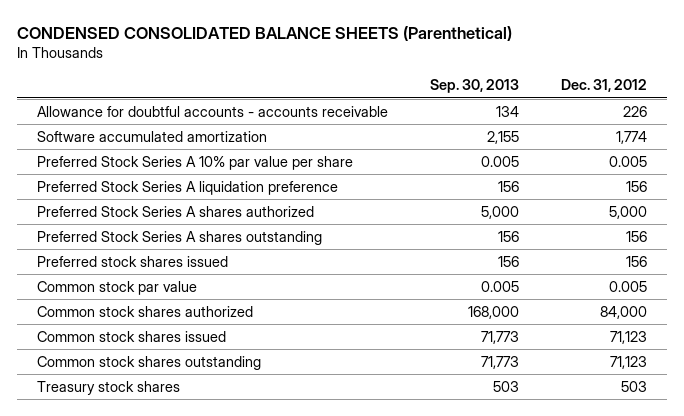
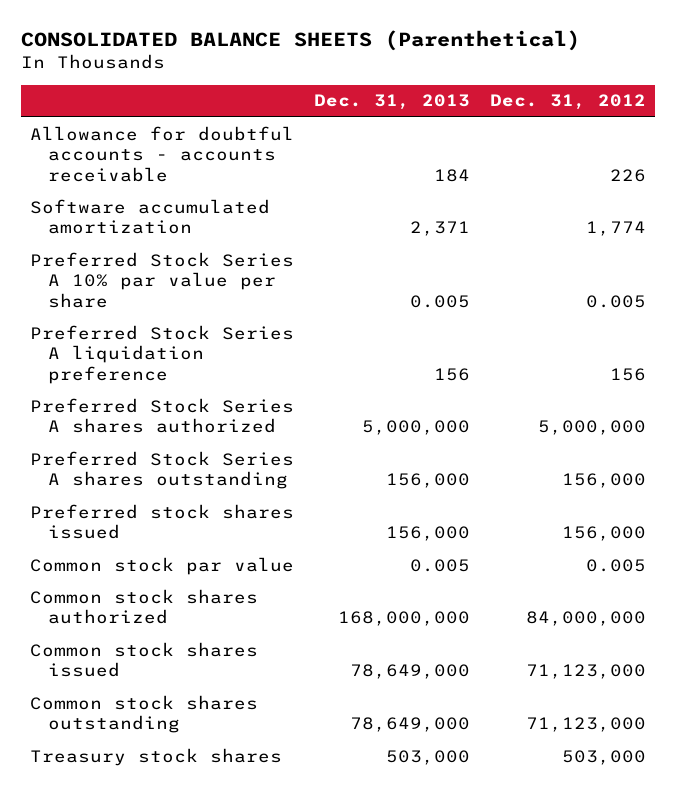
[16,25,512,41] CONDENSED CONSOLIDATED BALANCE SHEETS (Parenthetical) -> [20,30,580,52] CONSOLIDATED BALANCE SHEETS (Parenthetical)
[430,79,520,94] Sep. 30, 2013 -> none
none -> [313,94,470,111] Dec. 31, 2013
[608,205,647,219] 5,000 -> [537,420,646,436] 5,000,000
[625,230,647,242] 156 -> [561,473,646,489] 156,000
[625,255,647,267] 156 -> [561,526,646,542] 156,000
[599,305,647,319] 84,000 -> [525,611,646,627] 84,000,000
[609,330,647,344] 71,123 -> [525,664,646,680] 71,123,000
[609,355,647,369] 71,123 -> [525,717,646,733] 71,123,000
[620,380,647,392] 503 -> [561,749,646,765] 503,000

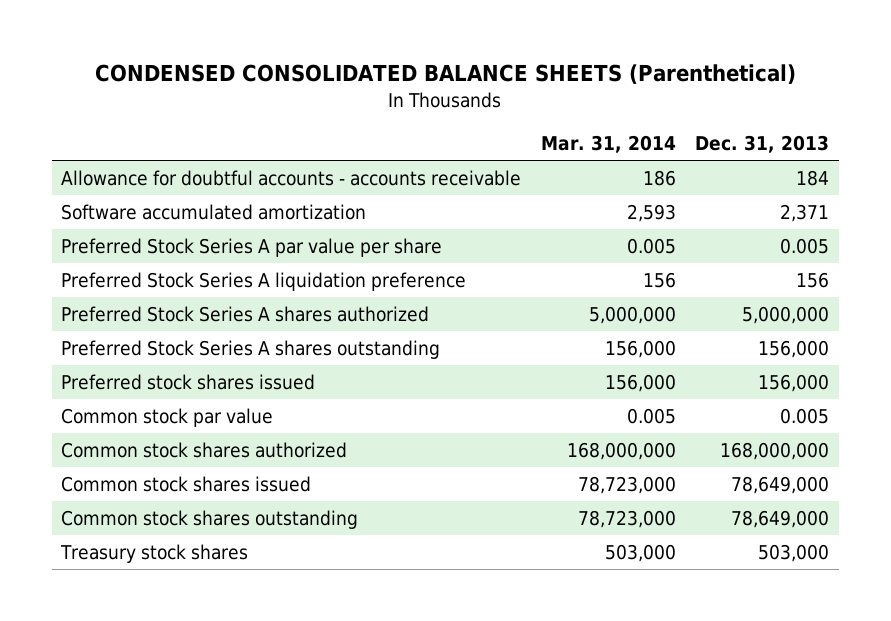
[20,30,580,52] CONSOLIDATED BALANCE SHEETS (Parenthetical) -> [95,64,797,85] CONDENSED CONSOLIDATED BALANCE SHEETS (Parenthetical)
[489,94,646,111] Dec. 31, 2012 -> none
none -> [540,135,676,154] Mar. 31, 2014
[30,251,295,308] Preferred Stock Series A 10% par value per share -> [61,237,443,257] Preferred Stock Series A par value per share

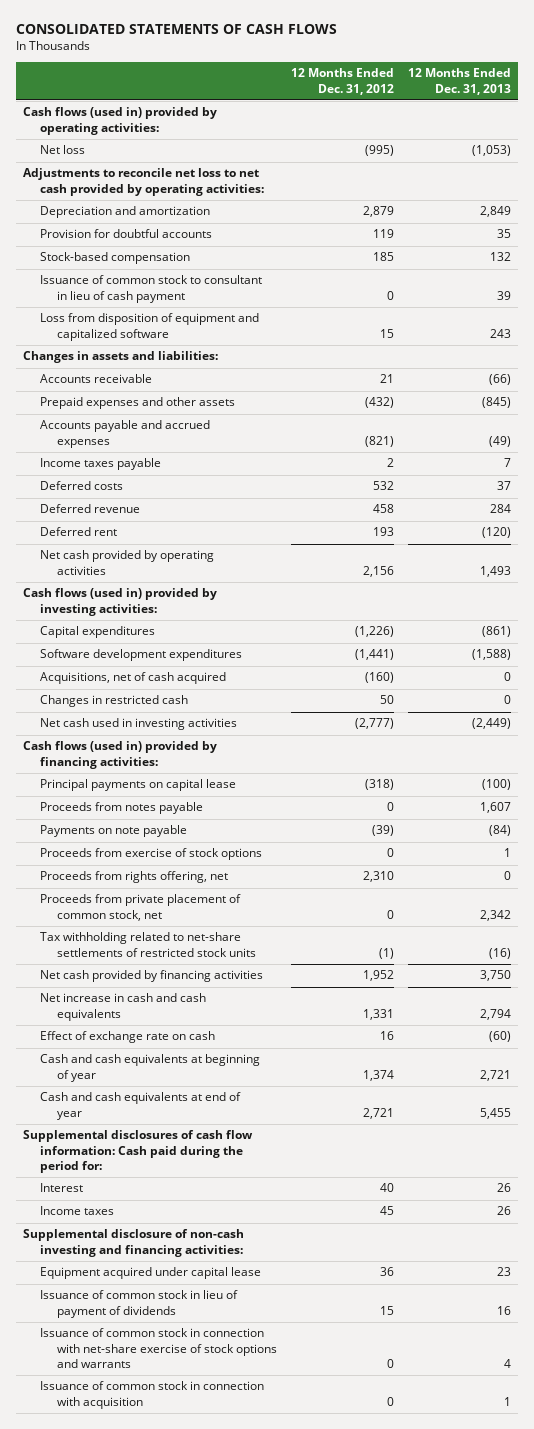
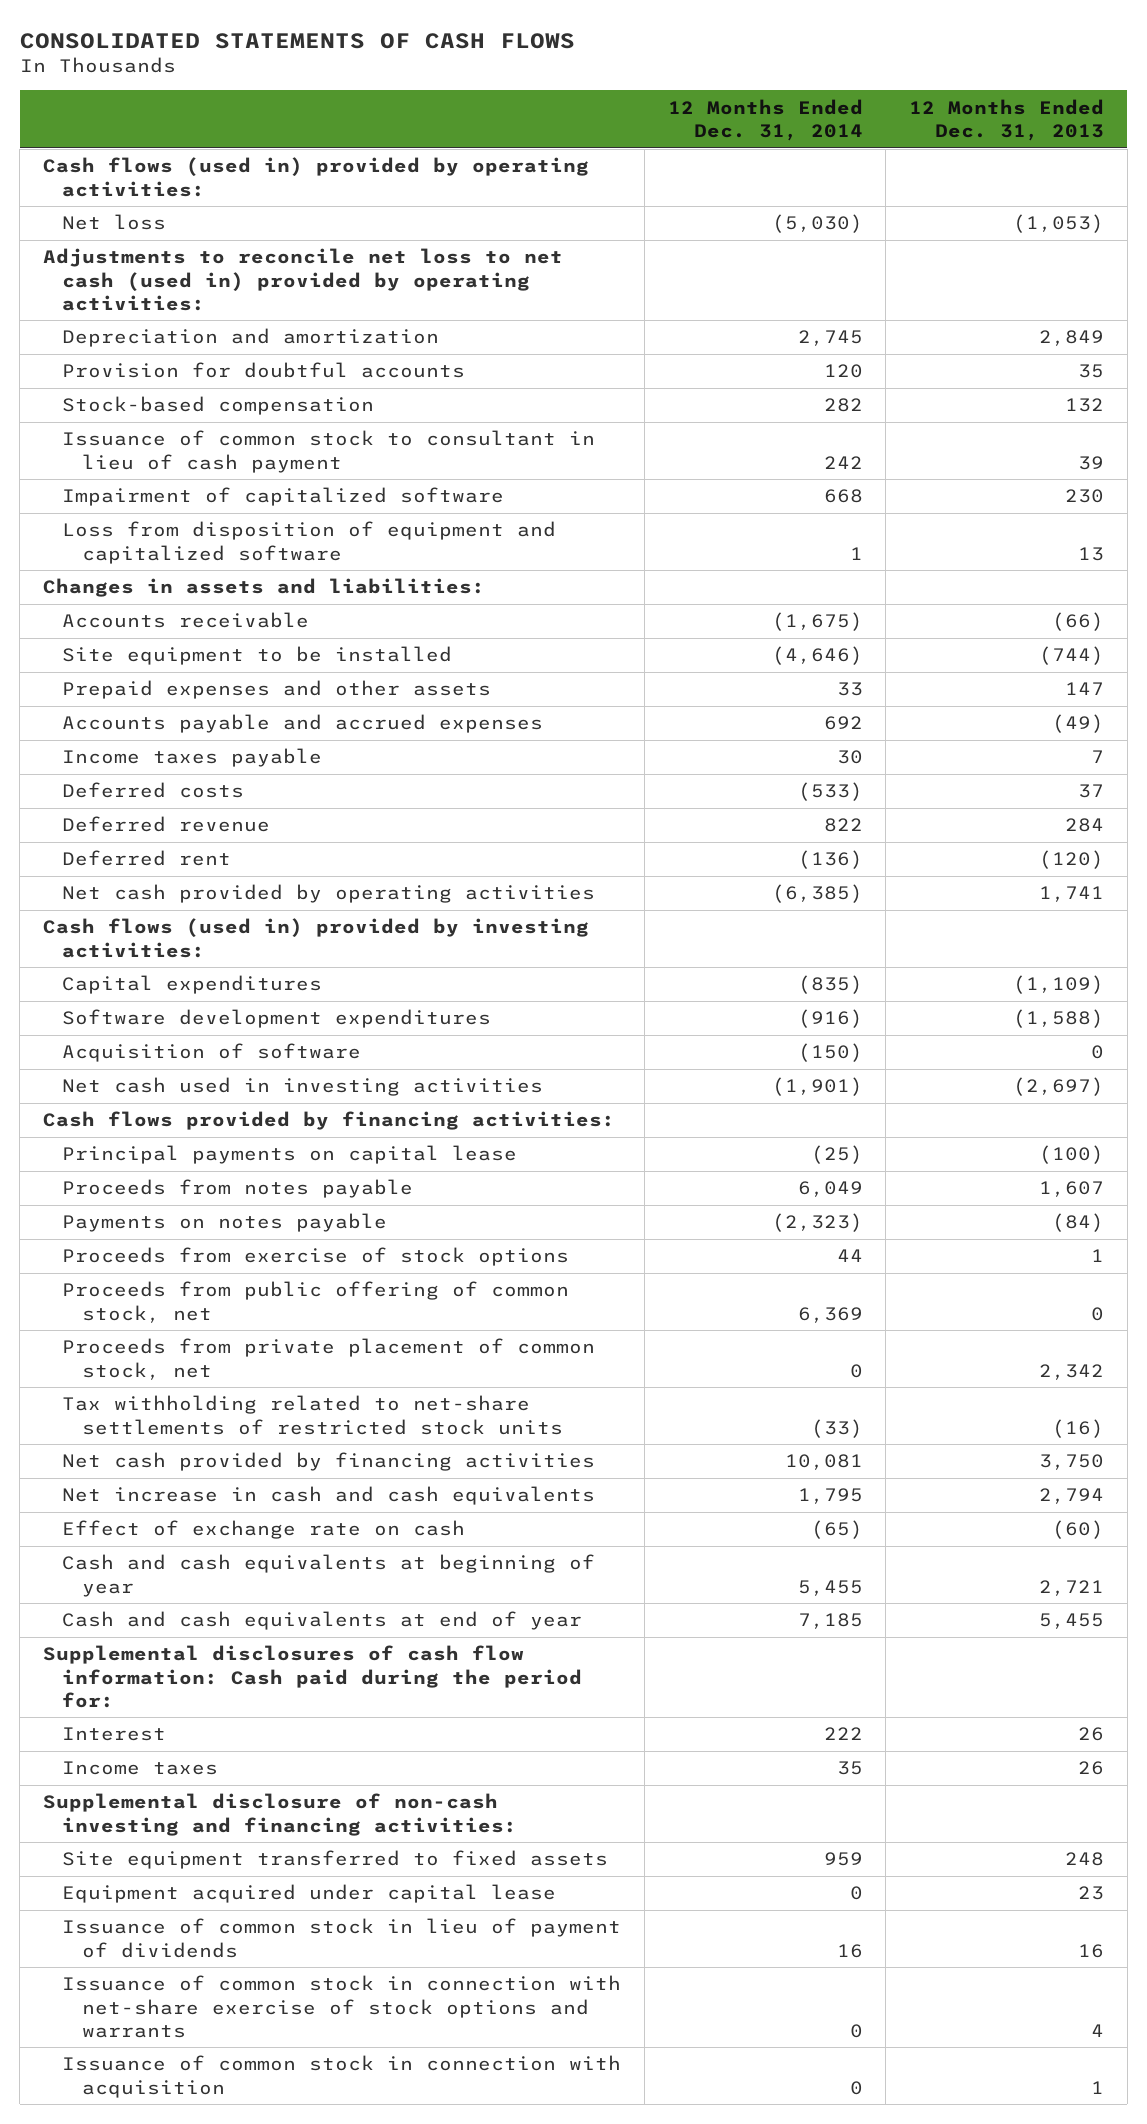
[291,68,395,95] 12 Months Ended Dec. 31, 2012 -> none
none -> [667,98,863,141] 12 Months Ended Dec. 31, 2014
[22,168,265,196] Adjustments to reconcile net loss to net cash provided by operating activities: -> [42,248,563,311] Adjustments to reconcile net loss to net cash (used in) provided by operating activities:
none -> [62,487,505,507] Impairment of capitalized software
[489,328,511,338] 243 -> [1078,546,1105,561] 13
none -> [62,646,453,666] Site equipment to be installed
[481,397,511,409] (845) -> [1065,682,1105,696] 147
[479,565,511,577] 1,493 -> [1039,886,1105,903] 1,741
[481,626,511,638] (861) -> [1013,975,1105,995] (1,109)
[40,672,227,685] Acquisitions, net of cash acquired -> none
[40,695,189,708] Changes in restricted cash -> none
none -> [62,1043,362,1063] Acquisition of software
[471,718,511,730] (2,449) -> [1013,1077,1105,1097] (2,697)
[22,741,217,769] Cash flows (used in) provided by financing activities: -> [42,1111,615,1131] Cash flows provided by financing activities:
[40,825,188,838] Payments on note payable -> [62,1213,388,1233] Payments on notes payable
[40,871,229,884] Proceeds from rights offering, net -> none
none -> [62,1281,570,1323] Proceeds from public offering of common stock, net
none -> [62,1850,609,1870] Site equipment transferred to fixed assets

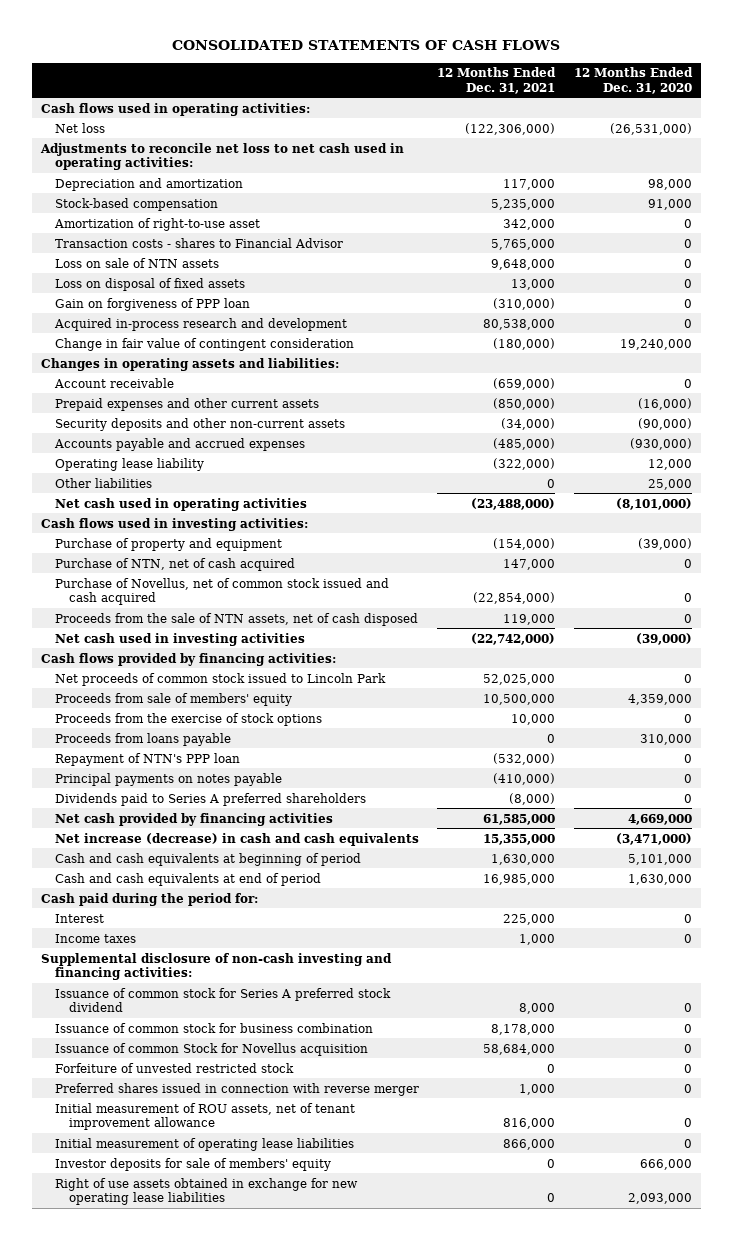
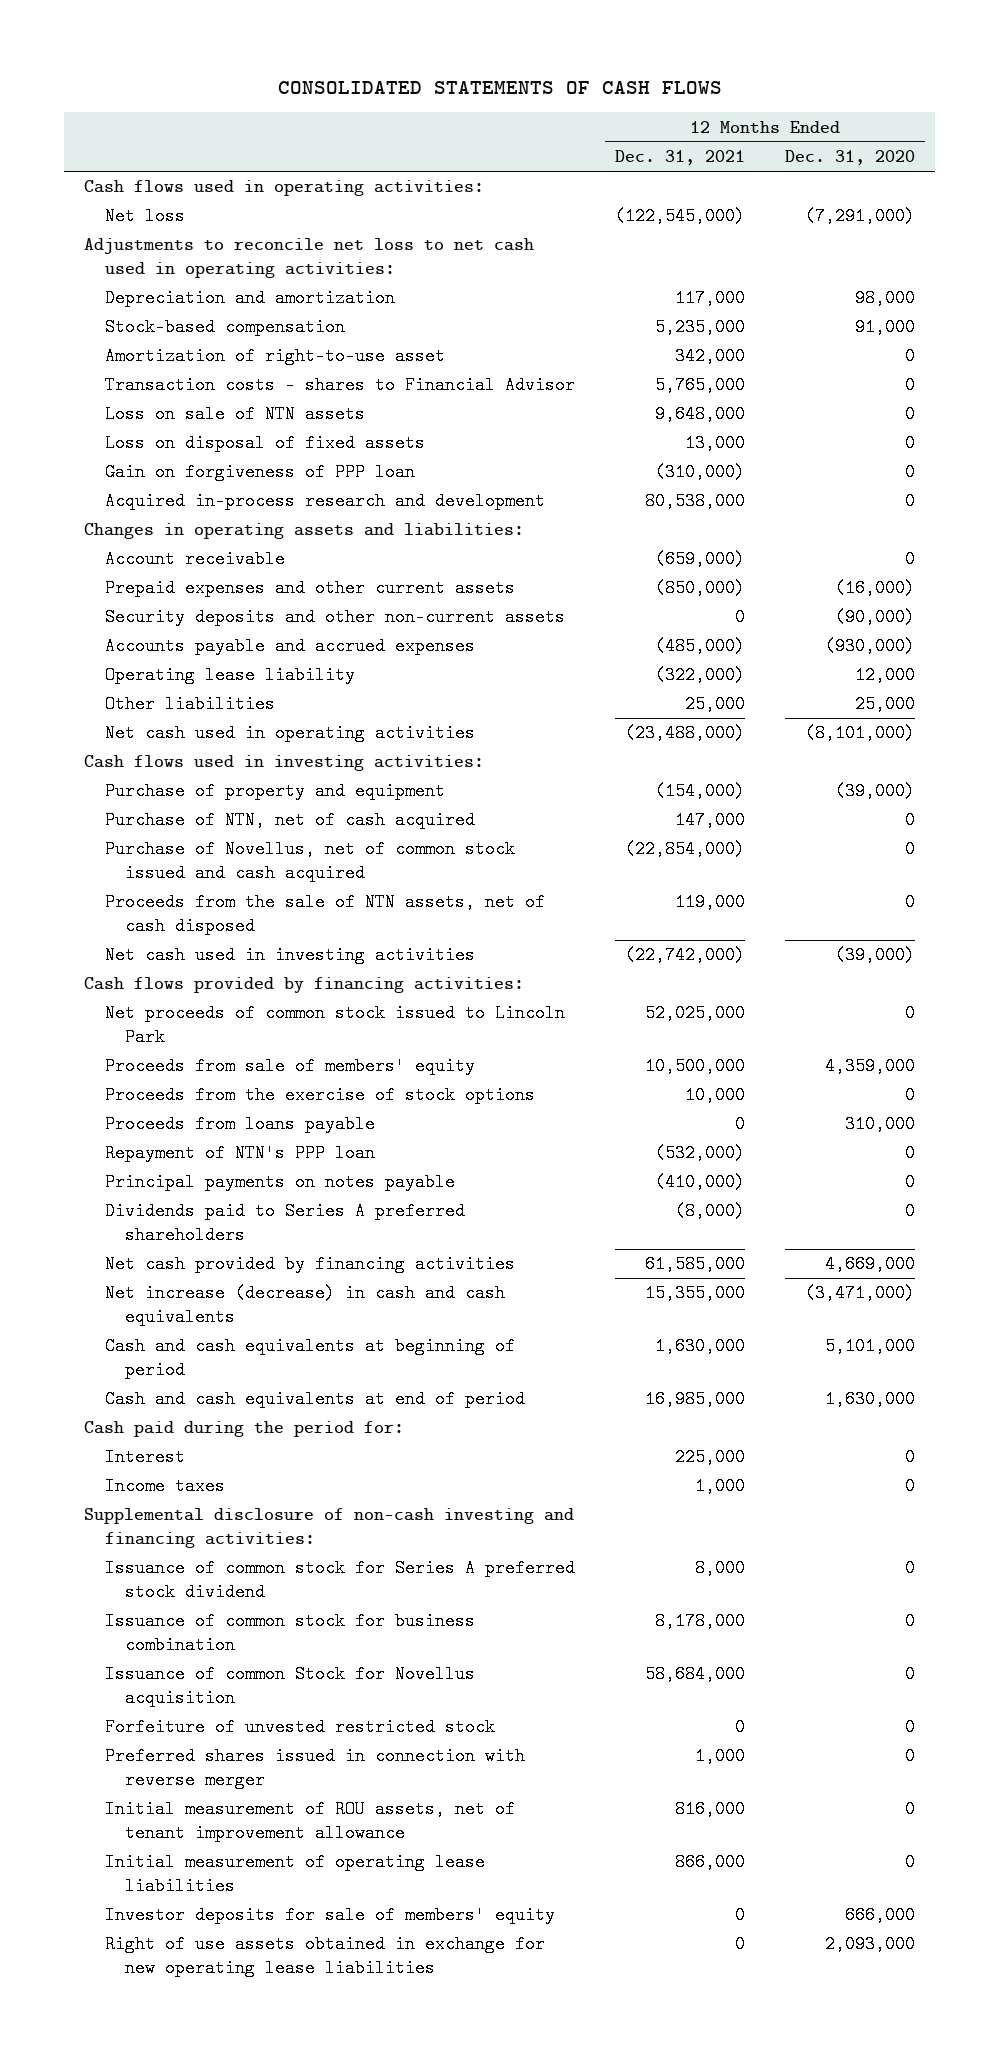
[465,122,556,135] (122,306,000) -> [614,207,745,226] (122,545,000)
[609,122,692,135] (26,531,000) -> [804,207,915,226] (7,291,000)
[54,337,354,351] Change in fair value of contingent consideration -> none
[501,417,556,430] (34,000) -> [734,608,745,627] 0
[547,478,556,488] 0 -> [684,695,745,714] 25,000

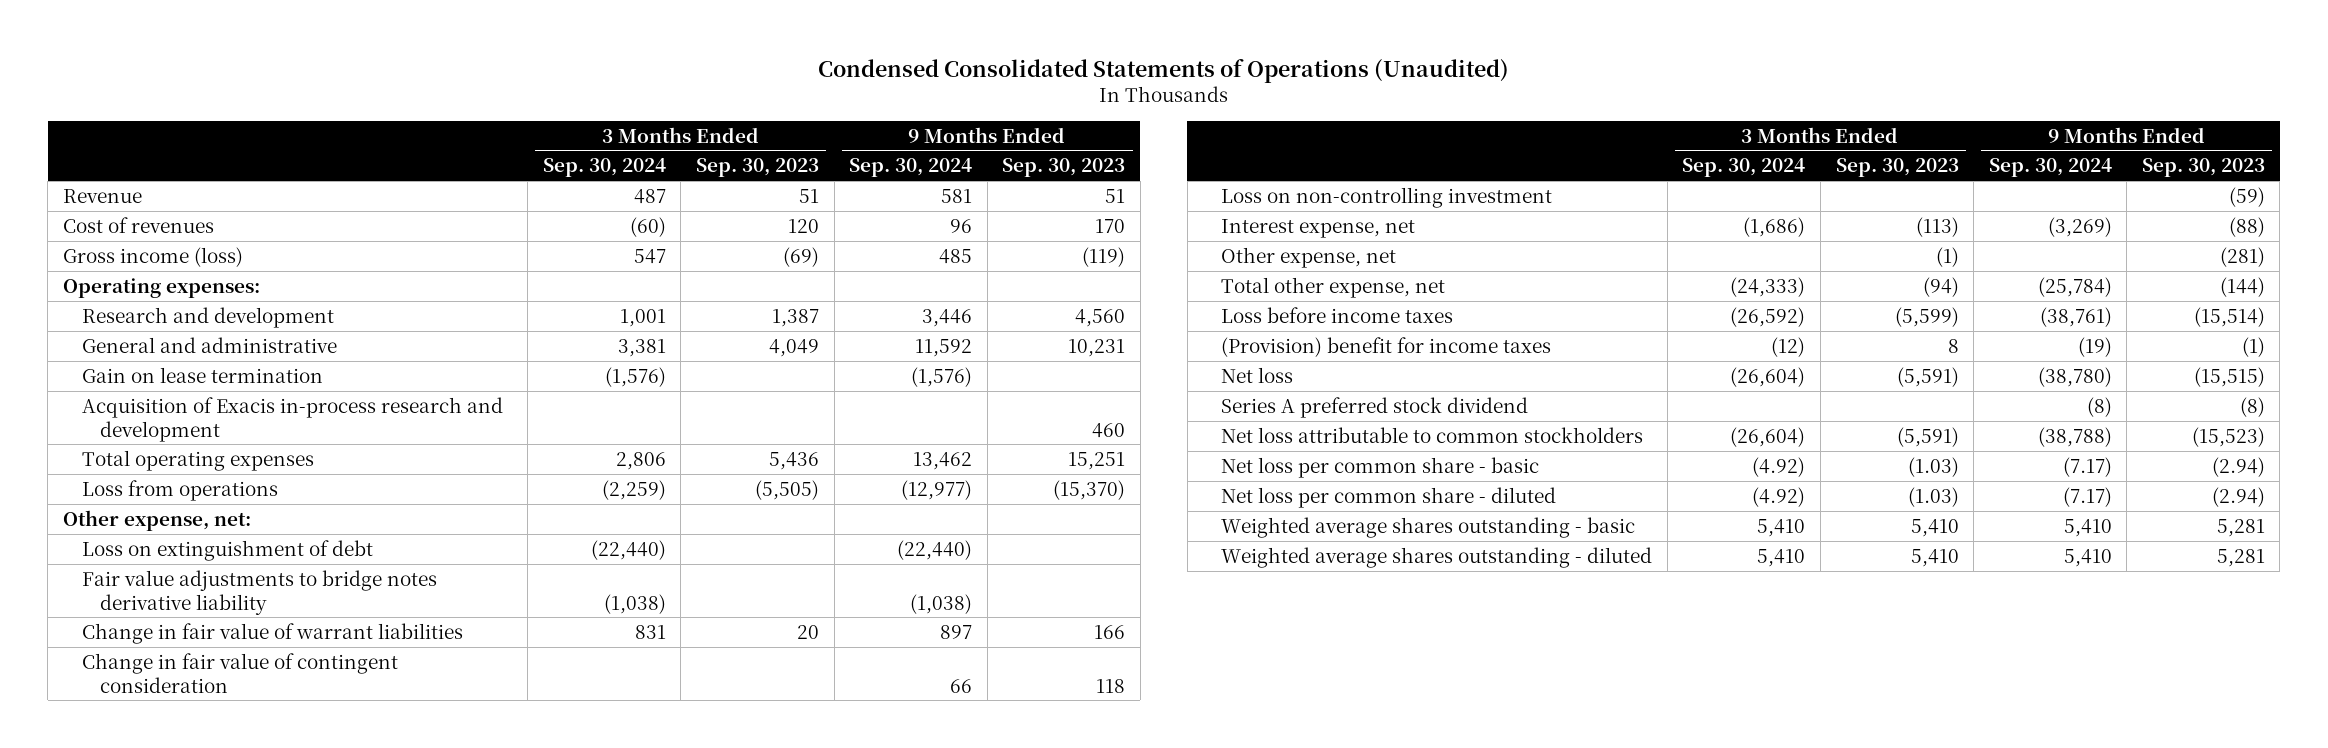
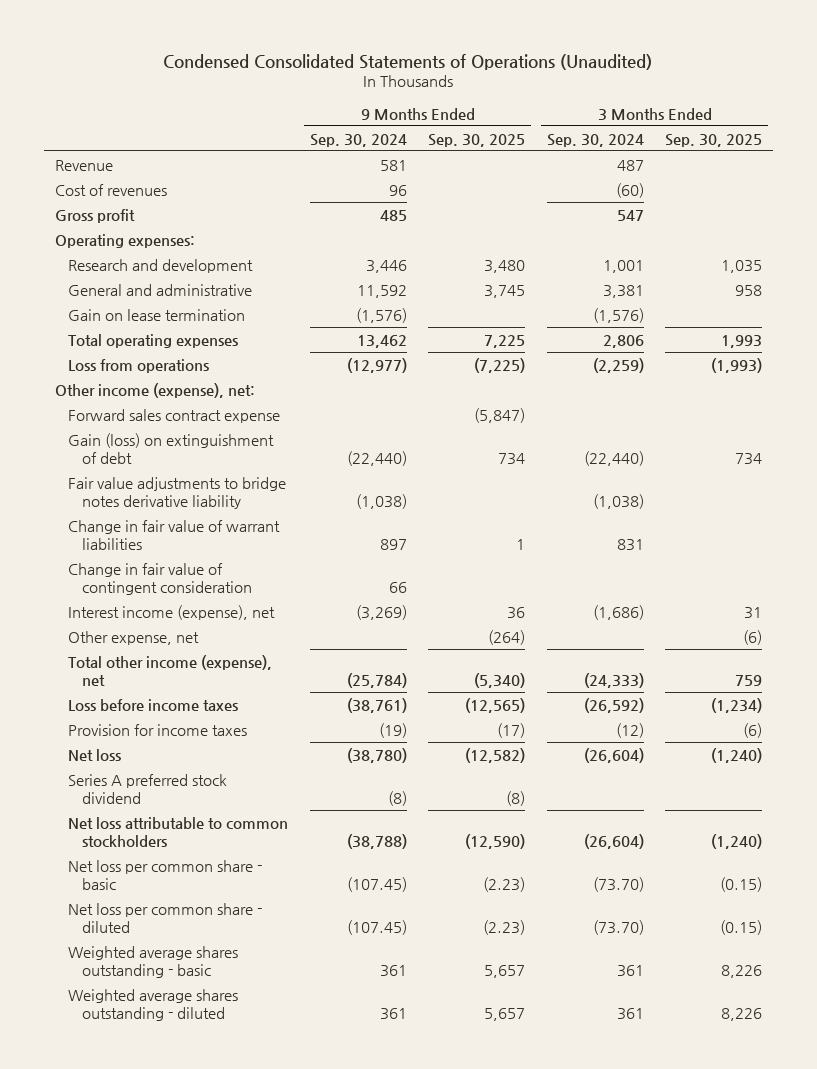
[695,158,819,178] Sep. 30, 2023 -> none
[1002,158,1126,178] Sep. 30, 2023 -> none
none -> [428,133,526,147] Sep. 30, 2025
none -> [665,133,763,147] Sep. 30, 2025
[62,246,243,267] Gross income (loss) -> [54,208,135,223] Gross profit
[81,396,503,442] Acquisition of Exacis in-process research and development -> none
[62,509,251,531] Other expense, net: -> [54,382,255,398] Other income (expense), net:
none -> [68,408,281,423] Forward sales contract expense
[81,539,373,561] Loss on extinguishment of debt -> [68,432,275,464] Gain (loss) on extinguishment of debt
[1221,186,1553,208] Loss on non-controlling investment -> none
[1221,218,1416,238] Interest expense, net -> [68,604,276,620] Interest income (expense), net
[1221,276,1446,298] Total other expense, net -> [68,654,273,686] Total other income (expense), net
[1221,336,1552,357] (Provision) benefit for income taxes -> [68,723,248,736] Provision for income taxes
[1752,456,1806,477] (4.92) -> [592,876,644,892] (73.70)
[2062,456,2112,477] (7.17) -> [346,876,407,892] (107.45)
[1752,486,1806,507] (4.92) -> [592,919,644,935] (73.70)
[2062,486,2112,507] (7.17) -> [346,919,407,935] (107.45)
[1757,518,1806,537] 5,410 -> [616,964,644,977] 361
[2063,518,2112,537] 5,410 -> [379,964,407,977] 361
[1757,548,1806,567] 5,410 -> [616,1007,644,1020] 361
[2063,548,2112,567] 5,410 -> [379,1007,407,1020] 361

